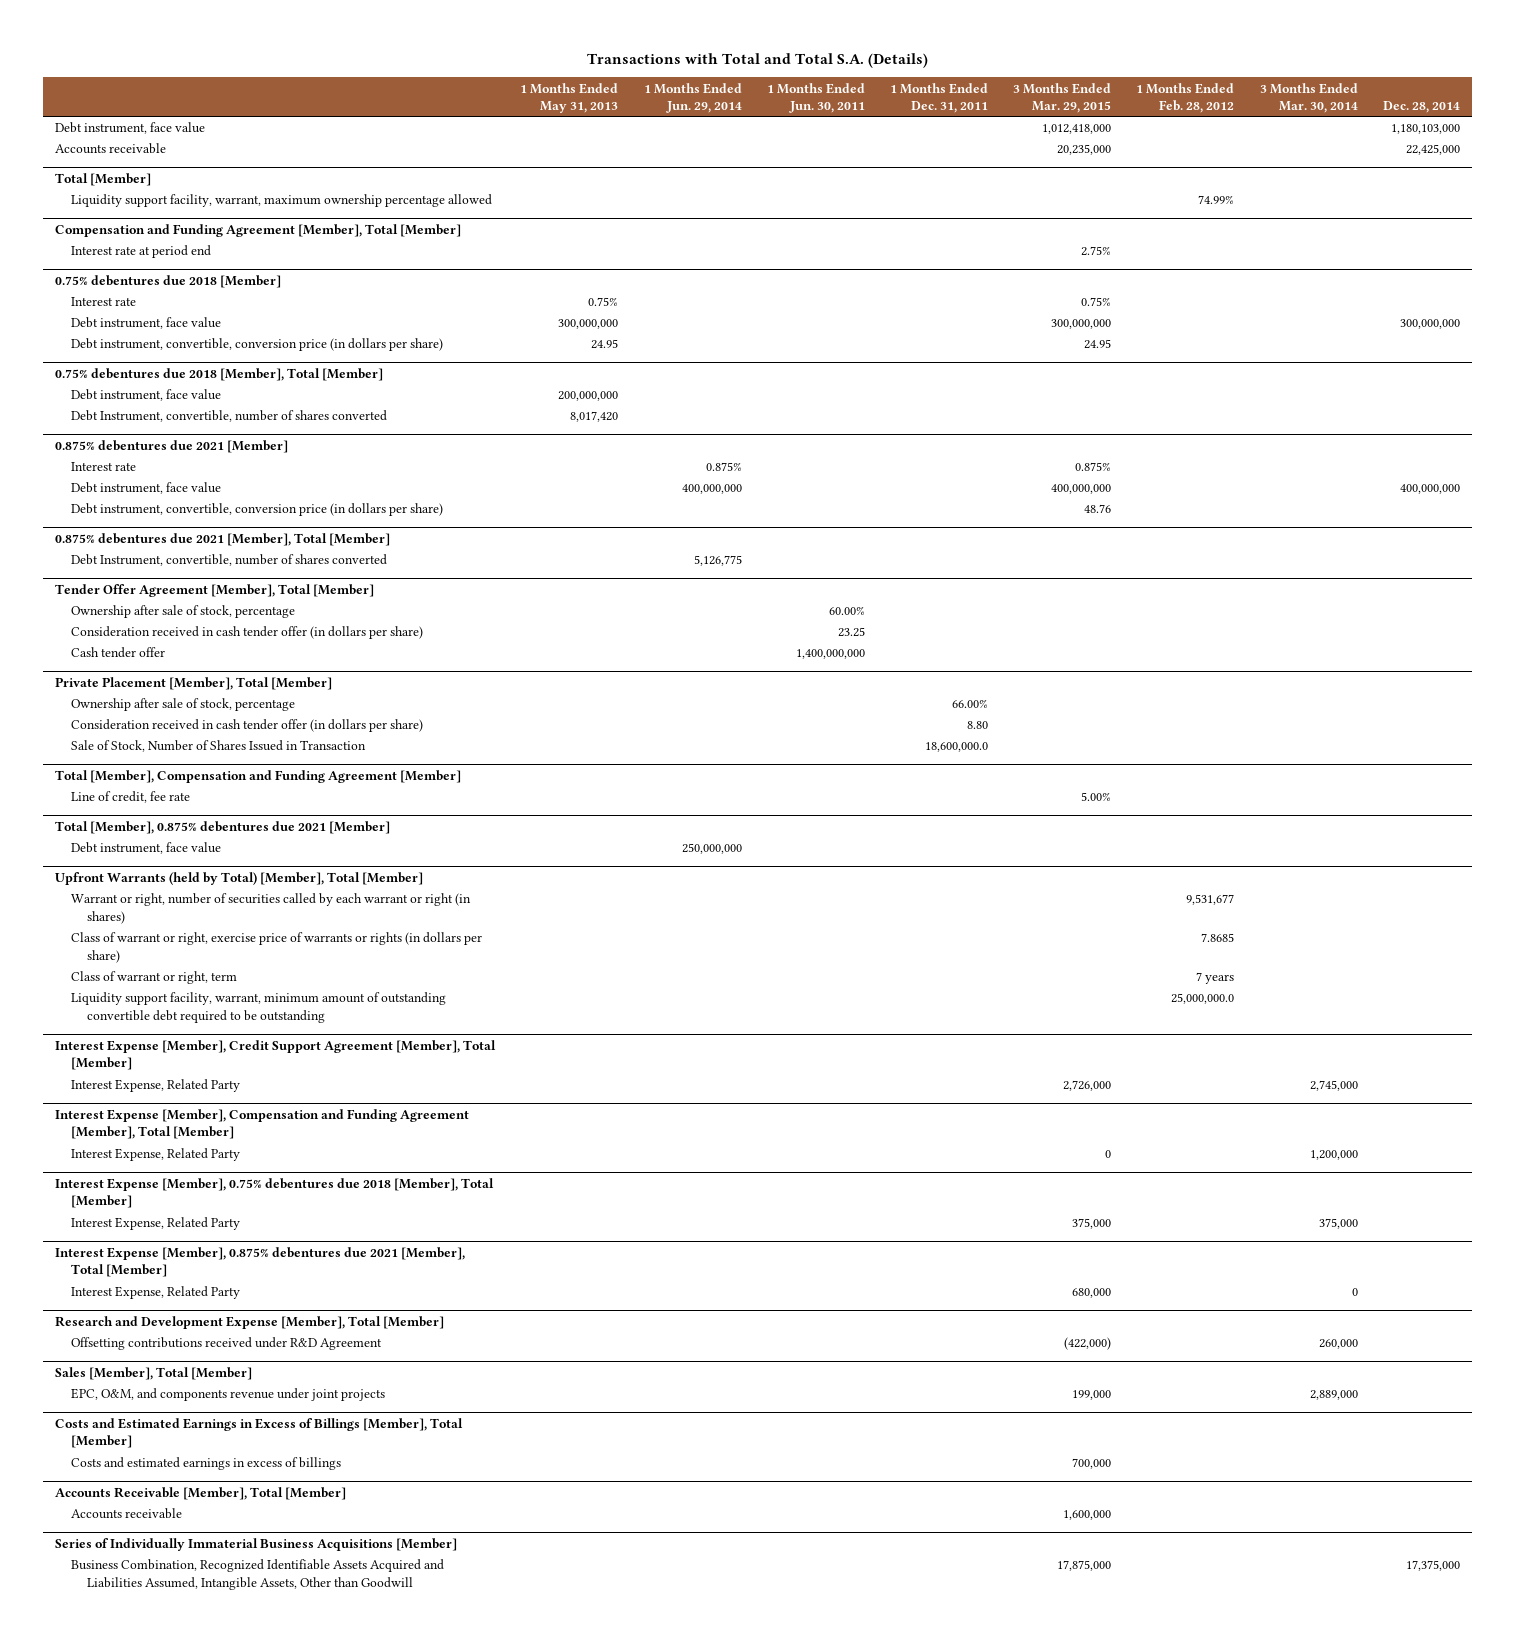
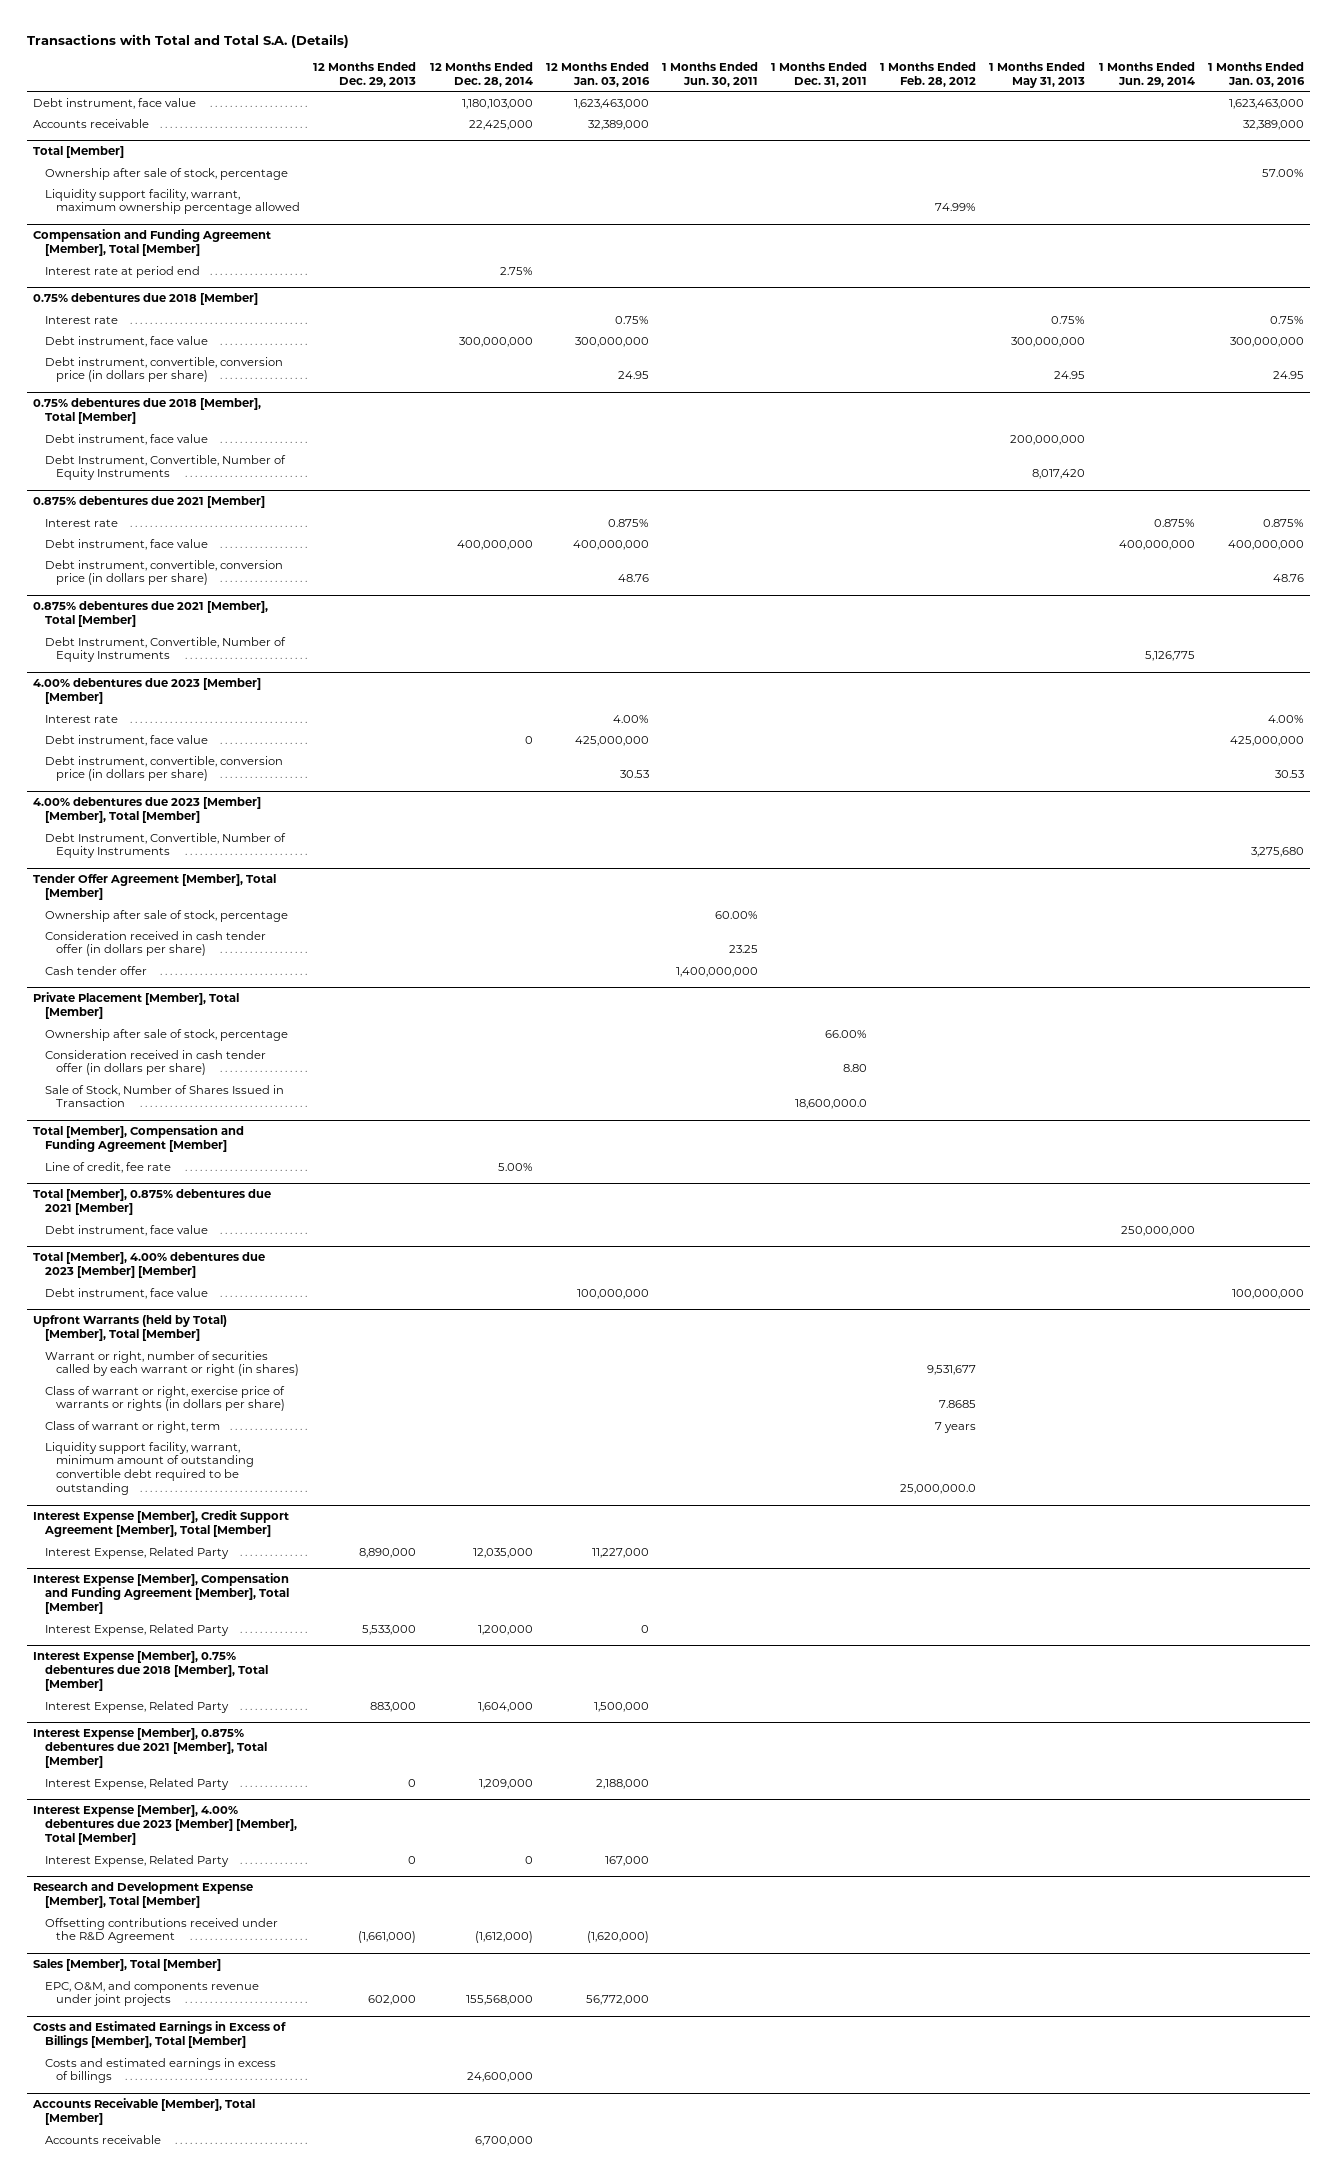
[1013,82,1112,114] 3 Months Ended Mar. 29, 2015 -> none
[1259,82,1358,114] 3 Months Ended Mar. 30, 2014 -> none
[1382,101,1460,114] Dec. 28, 2014 -> none
none -> [313,61,417,87] 12 Months Ended Dec. 29, 2013
none -> [429,61,533,87] 12 Months Ended Dec. 28, 2014
none -> [545,61,650,87] 12 Months Ended Jan. 03, 2016
none -> [1207,61,1305,87] 1 Months Ended Jan. 03, 2016
none -> [44,167,288,180] Ownership after sale of stock, percentage
[71,410,388,423] Debt Instrument, convertible, number of shares converted -> [44,454,286,481] Debt Instrument, Convertible, Number of Equity Instruments
[71,554,388,567] Debt Instrument, convertible, number of shares converted -> [44,636,286,663] Debt Instrument, Convertible, Number of Equity Instruments
none -> [33,678,262,705] 4.00% debentures due 2023 [Member] [Member]
none -> [44,714,118,723] Interest rate
none -> [44,734,208,746] Debt instrument, face value
none -> [44,755,283,782] Debt instrument, convertible, conversion price (in dollars per share)
none -> [33,797,262,824] 4.00% debentures due 2023 [Member] [Member], Total [Member]
none -> [44,832,286,859] Debt Instrument, Convertible, Number of Equity Instruments
none -> [33,1252,266,1279] Total [Member], 4.00% debentures due 2023 [Member] [Member]
none -> [44,1287,208,1299] Debt instrument, face value
none -> [33,1805,297,1846] Interest Expense [Member], 4.00% debentures due 2023 [Member] [Member], Total [Member]
none -> [44,1854,229,1867] Interest Expense, Related Party
[71,1337,383,1351] Offsetting contributions received under R&D Agreement -> [44,1917,278,1944] Offsetting contributions received under the R&D Agreement
[55,1537,458,1551] Series of Individually Immaterial Business Acquisitions [Member] -> none
[71,1559,445,1590] Business Combination, Recognized Identifiable Assets Acquired and Liabilities Assumed, Intangible Assets, Other than Goodwill -> none

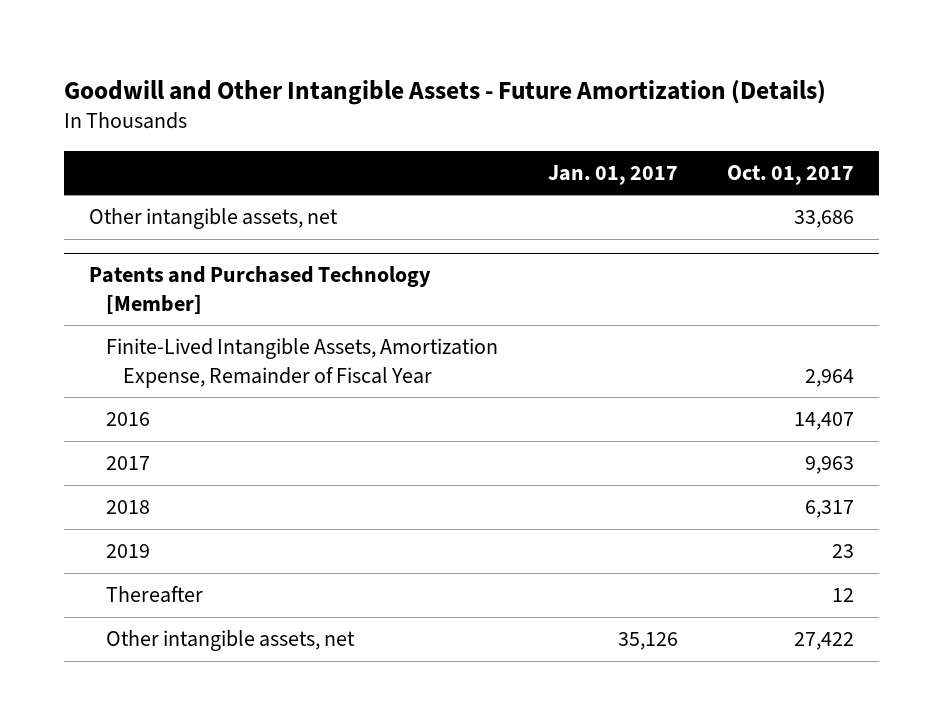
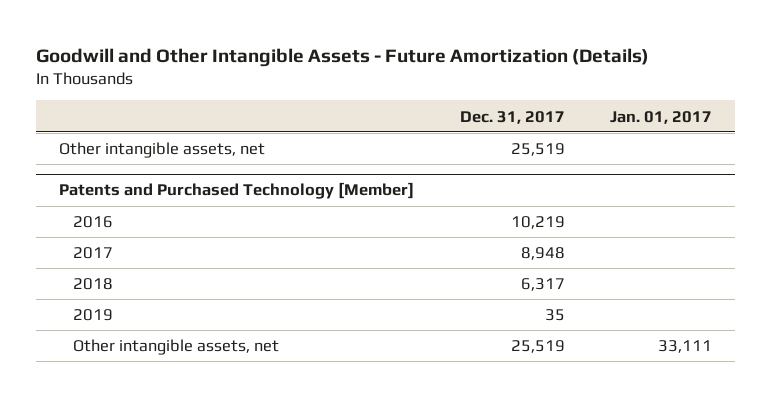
[726,164,854,185] Oct. 01, 2017 -> none
none -> [459,110,565,124] Dec. 31, 2017
[106,338,499,388] Finite-Lived Intangible Assets, Amortization Expense, Remainder of Fiscal Year -> none
[106,586,204,604] Thereafter -> none
[617,632,678,651] 35,126 -> [658,340,713,354] 33,111

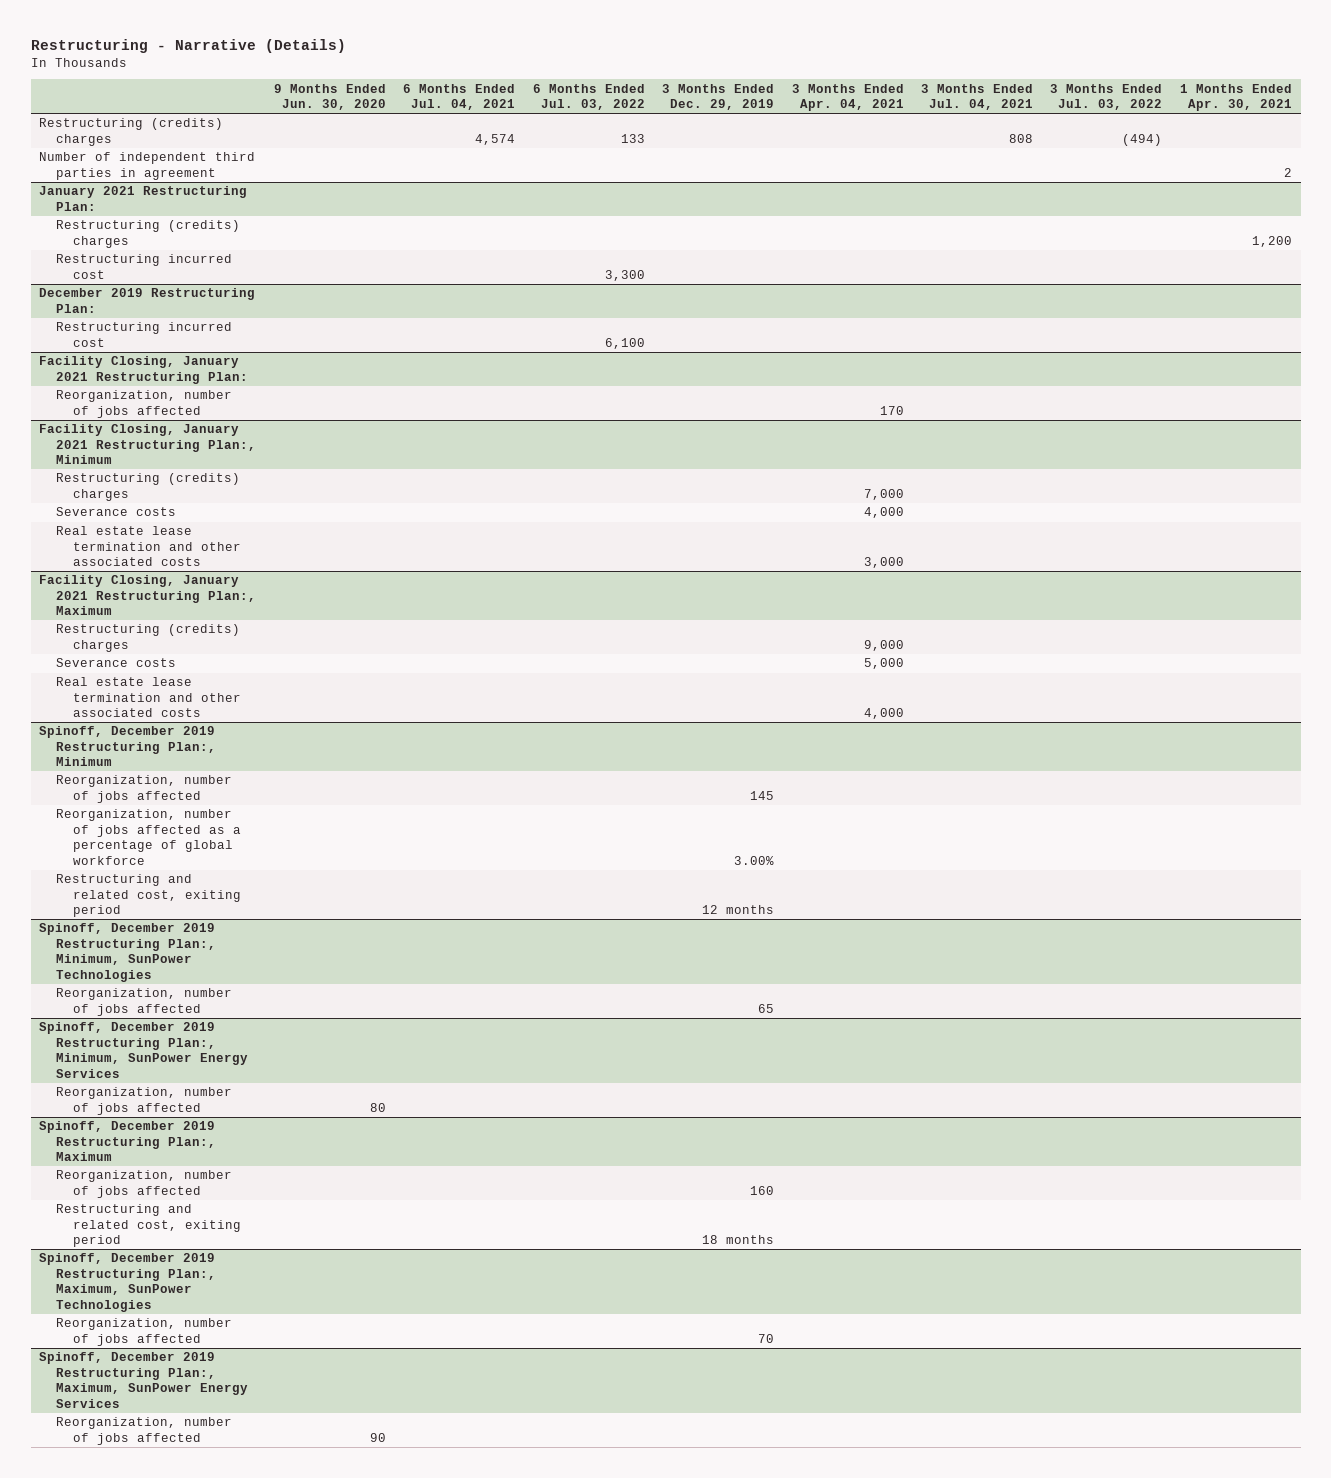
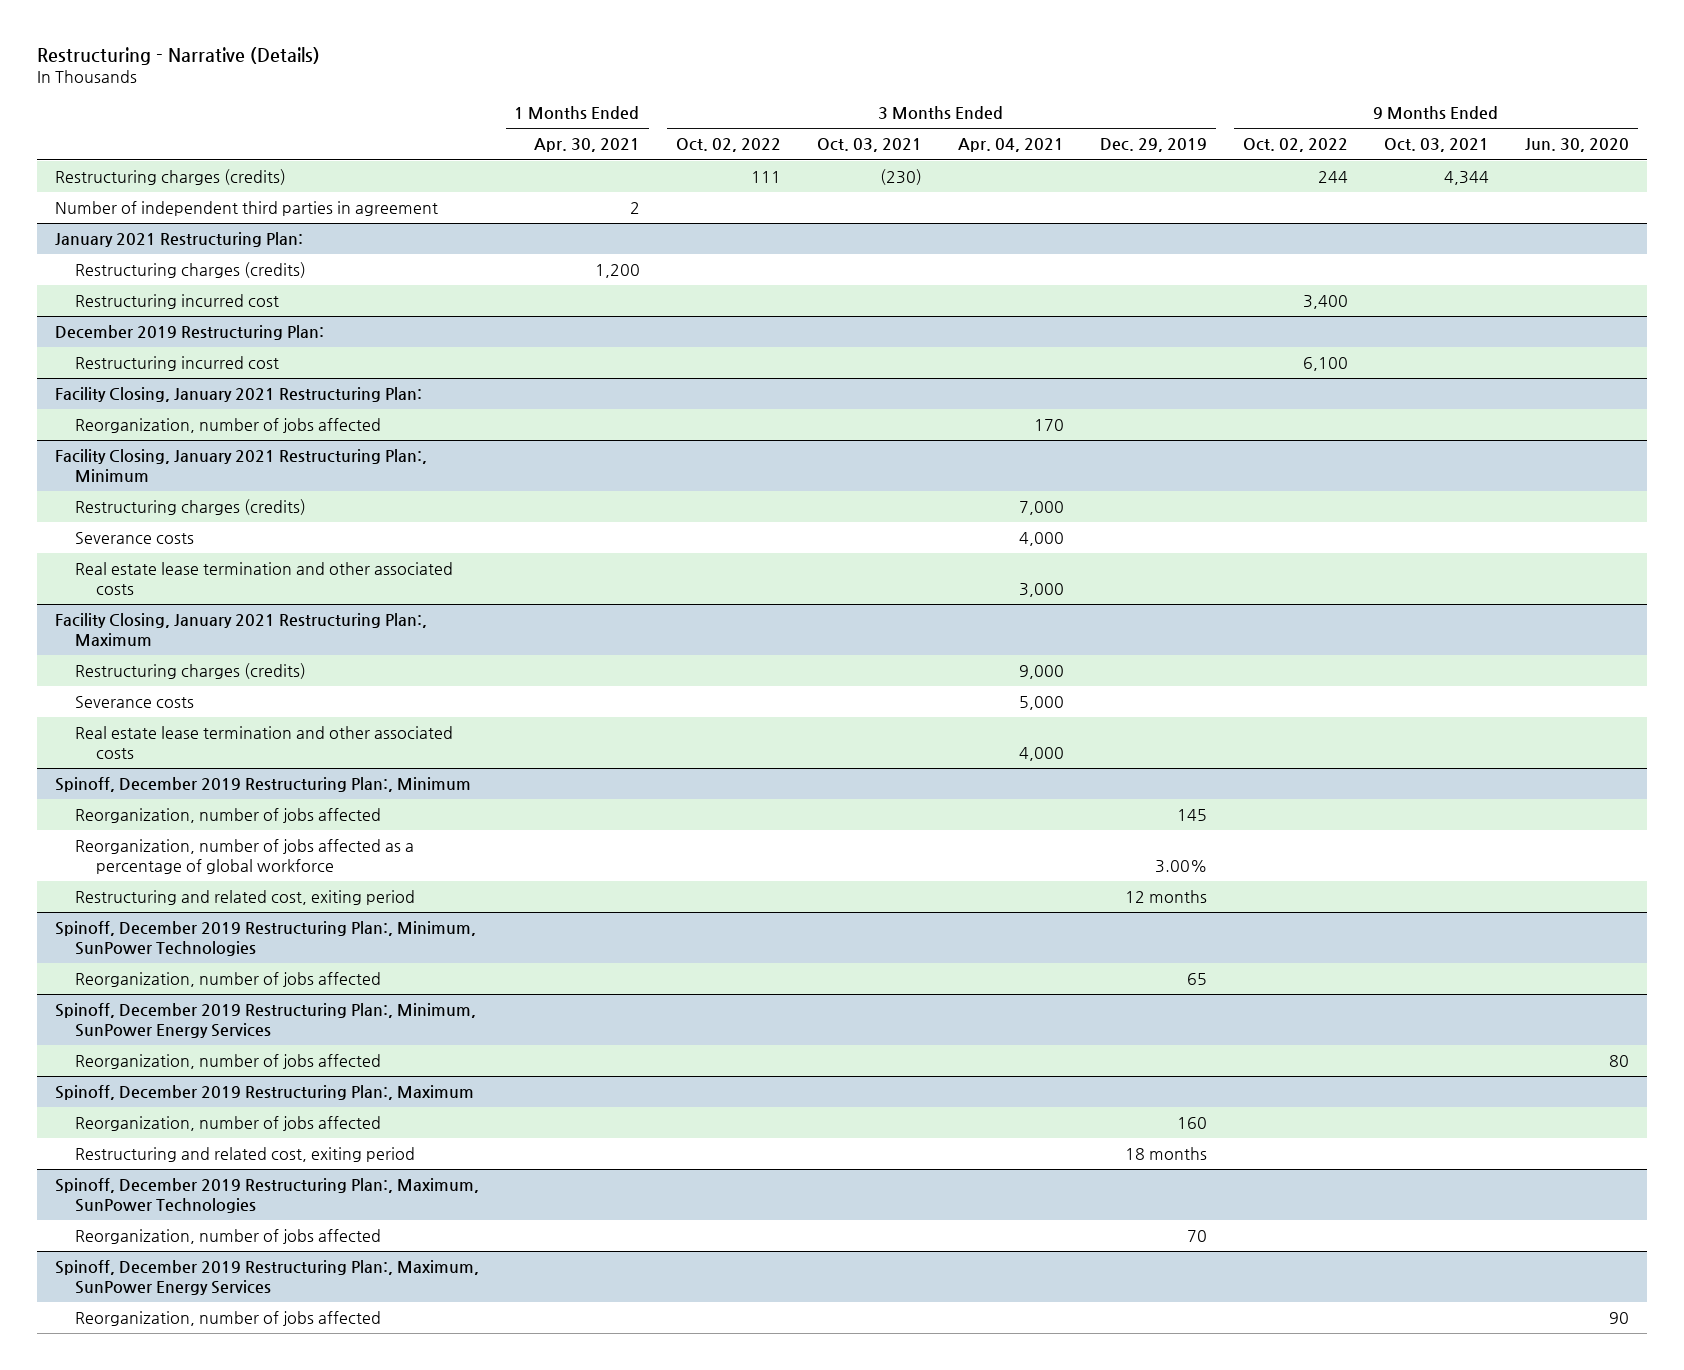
[403,83,516,111] 6 Months Ended Jul. 04, 2021 -> none
[532,83,645,111] 6 Months Ended Jul. 03, 2022 -> none
[921,83,1034,111] 3 Months Ended Jul. 04, 2021 -> none
[1050,83,1163,111] 3 Months Ended Jul. 03, 2022 -> none
none -> [675,138,781,153] Oct. 02, 2022
none -> [816,138,922,153] Oct. 03, 2021
none -> [1242,138,1348,153] Oct. 02, 2022
none -> [1383,138,1489,153] Oct. 03, 2021
[39,118,224,146] Restructuring (credits) charges -> [54,169,286,186] Restructuring charges (credits)
[56,220,241,248] Restructuring (credits) charges -> [75,262,307,279] Restructuring charges (credits)
[56,473,241,501] Restructuring (credits) charges -> [75,499,307,516] Restructuring charges (credits)
[56,624,241,652] Restructuring (credits) charges -> [75,663,307,680] Restructuring charges (credits)

